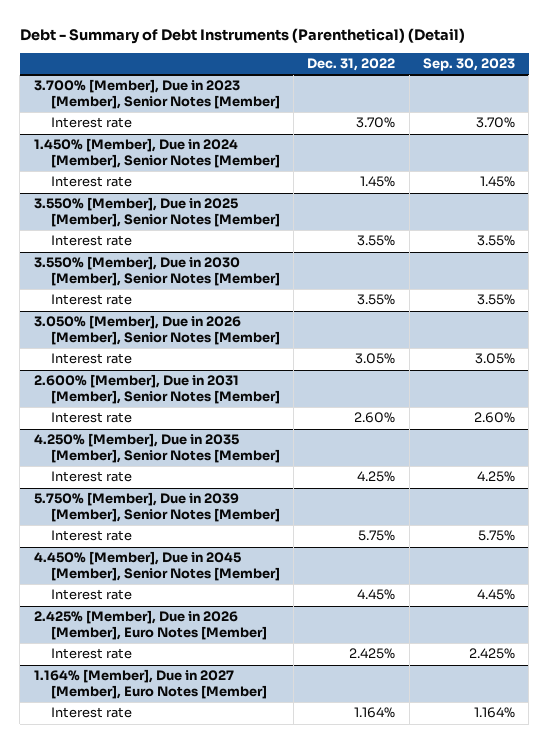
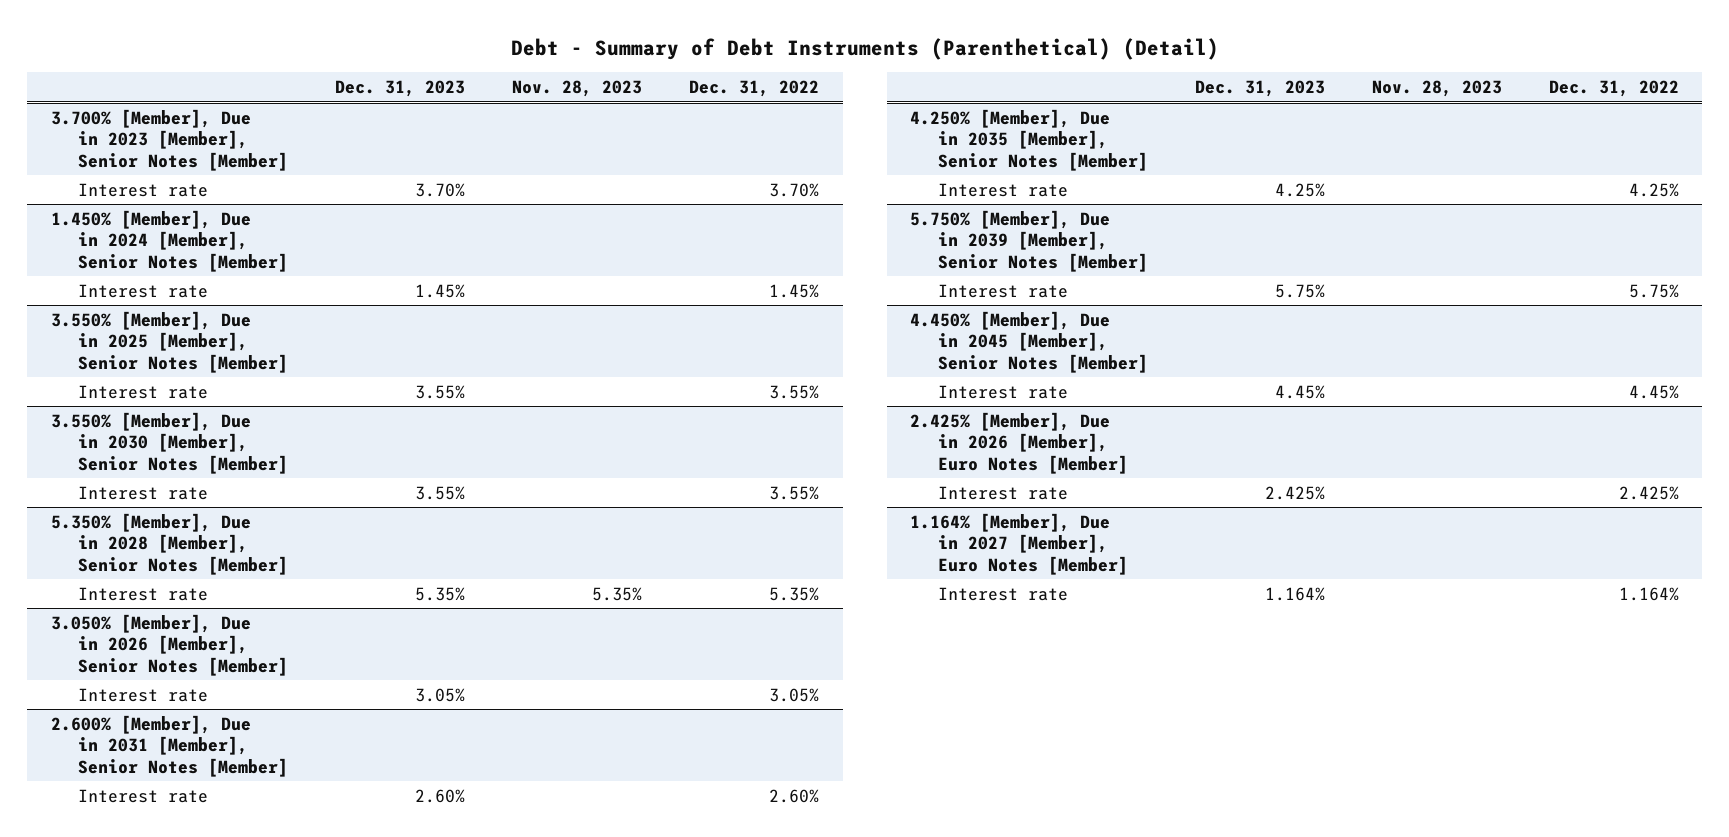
[422,58,515,72] Sep. 30, 2023 -> none
none -> [335,80,466,98] Dec. 31, 2023
none -> [512,80,643,98] Nov. 28, 2023
none -> [50,512,289,575] 5.350% [Member], Due in 2028 [Member], Senior Notes [Member]
none -> [78,586,209,601] Interest rate

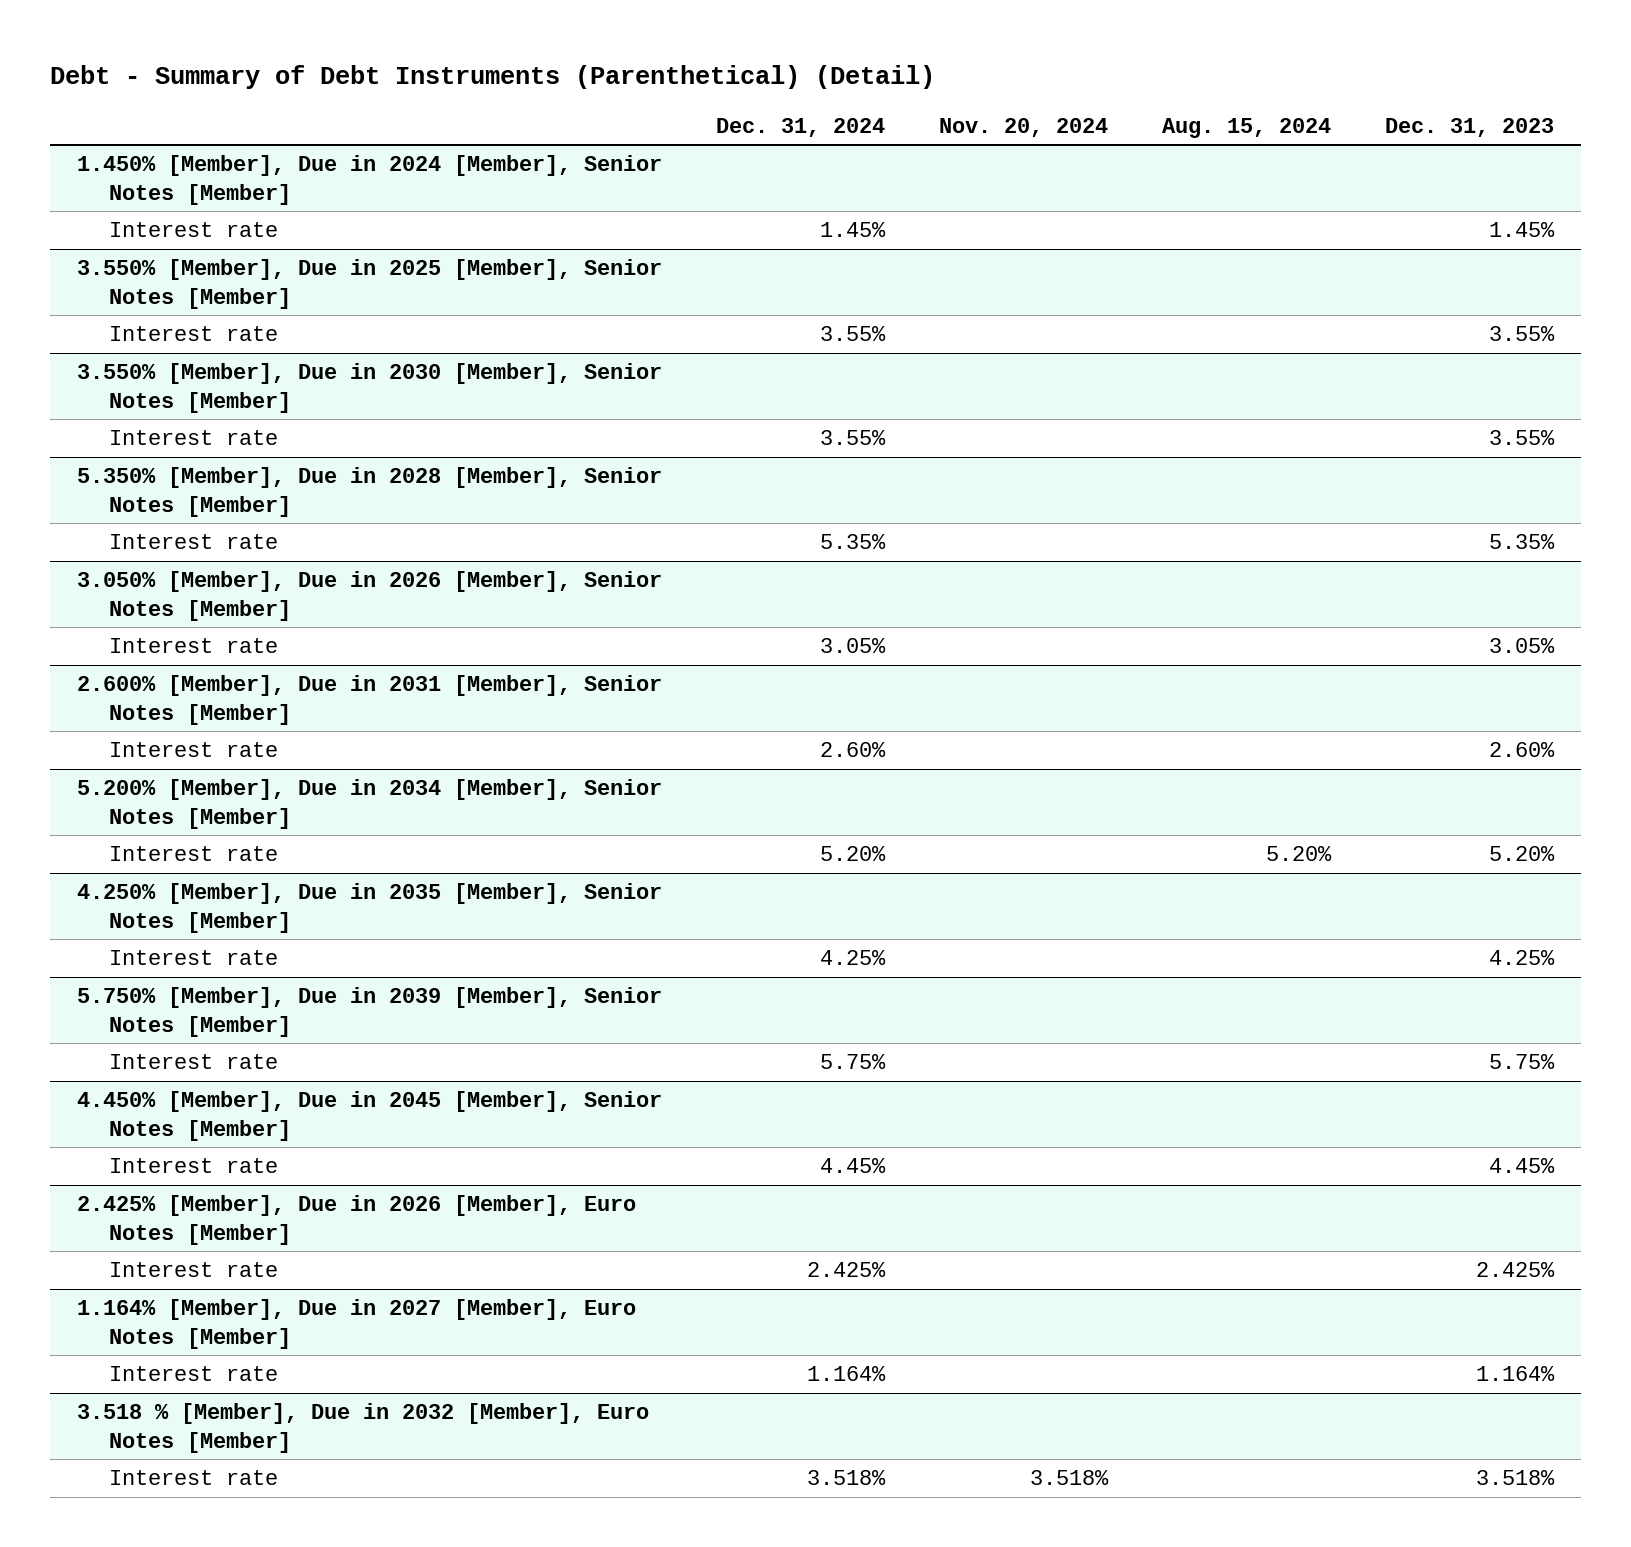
[512,80,643,98] Nov. 28, 2023 -> none
[689,80,820,98] Dec. 31, 2022 -> none
none -> [715,117,885,137] Dec. 31, 2024
none -> [938,117,1108,137] Nov. 20, 2024
none -> [1161,117,1331,138] Aug. 15, 2024
[50,108,289,171] 3.700% [Member], Due in 2023 [Member], Senior Notes [Member] -> none
[78,182,209,197] Interest rate -> none
none -> [76,779,662,829] 5.200% [Member], Due in 2034 [Member], Senior Notes [Member]
none -> [108,846,278,862] Interest rate
none -> [76,1403,649,1453] 3.518 % [Member], Due in 2032 [Member], Euro Notes [Member]
none -> [108,1470,278,1486] Interest rate

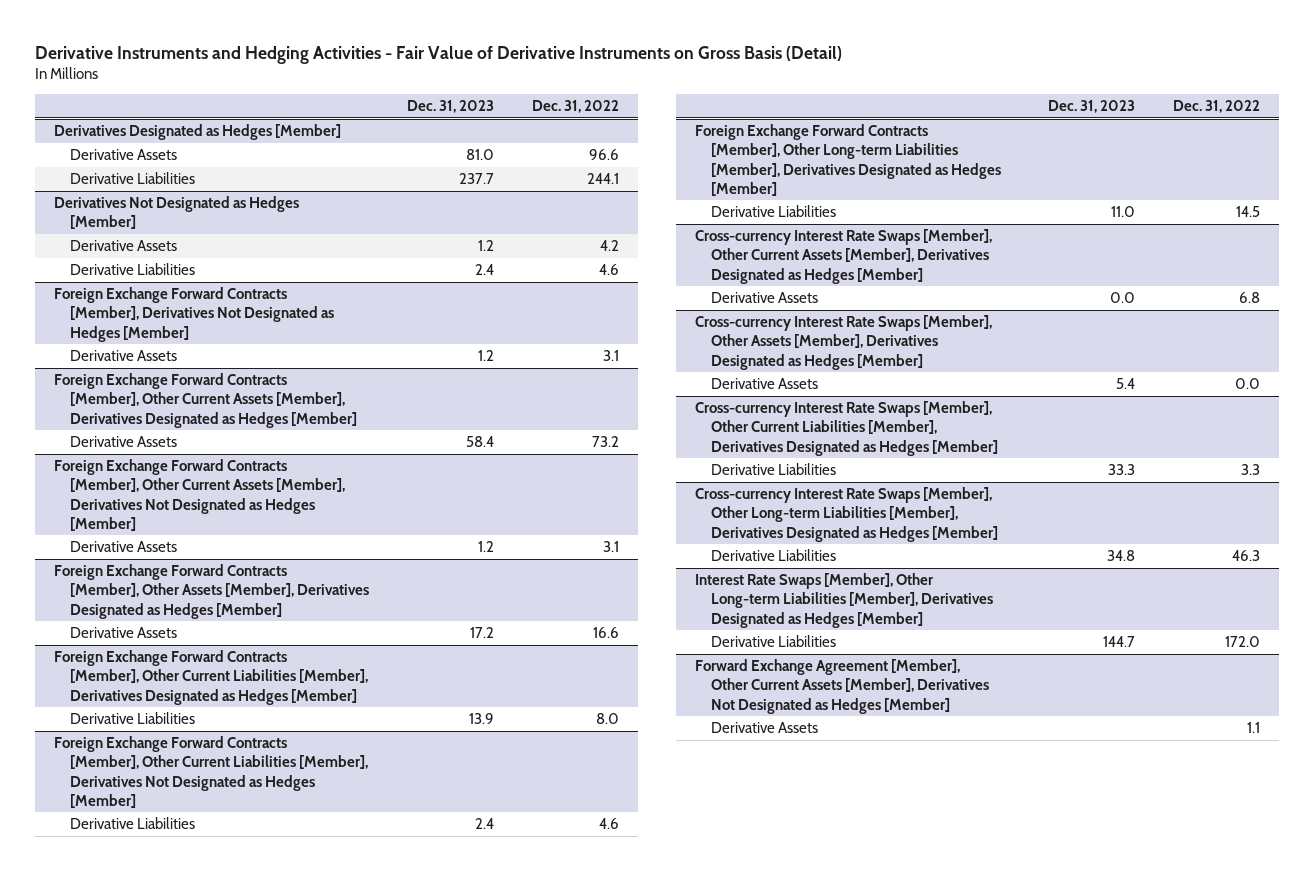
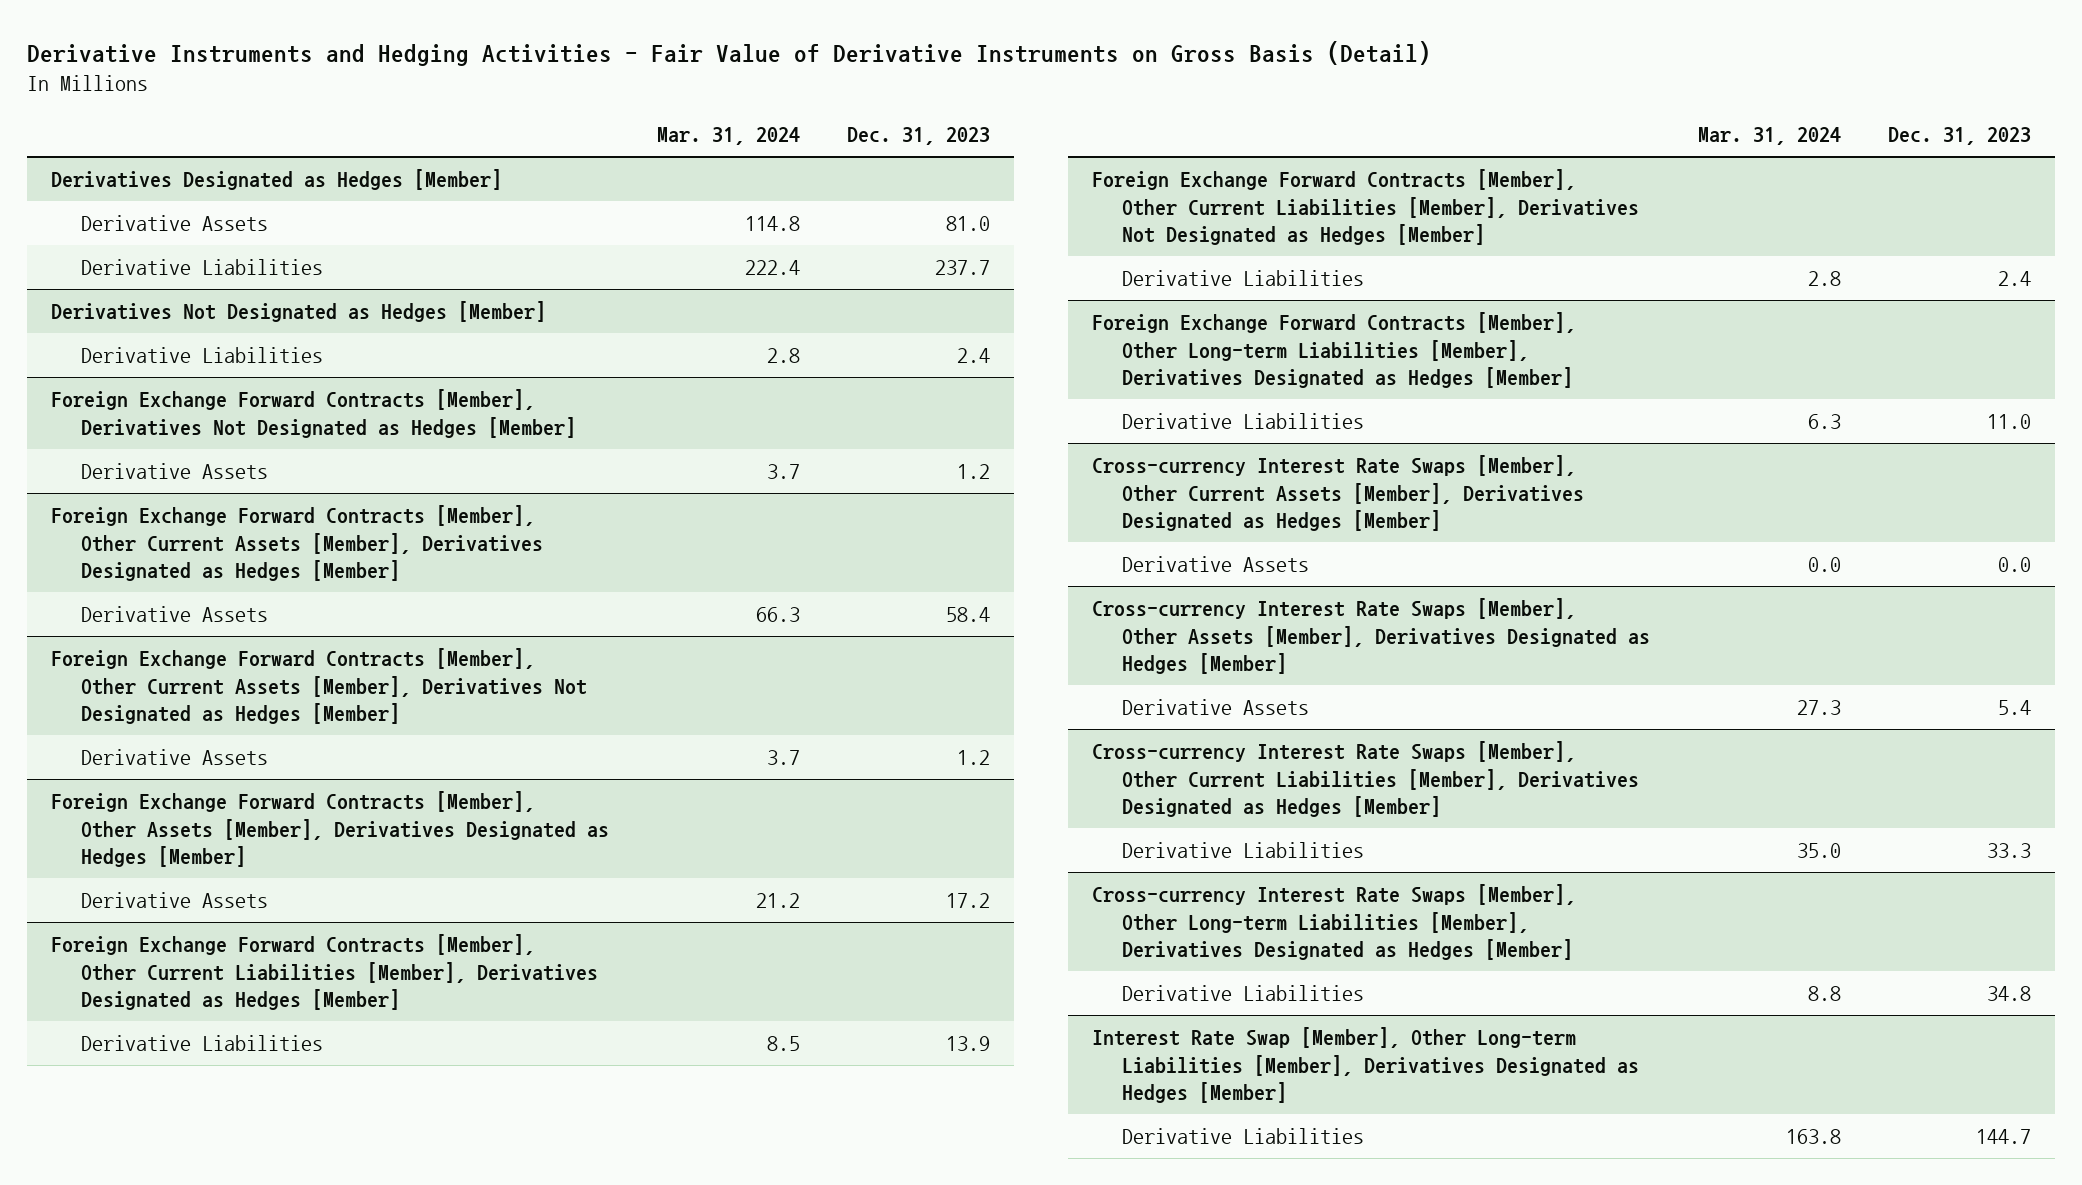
[531,100,619,114] Dec. 31, 2022 -> none
none -> [656,127,800,146] Mar. 31, 2024
[70,240,178,252] Derivative Assets -> none
[694,573,993,628] Interest Rate Swaps [Member], Other Long-term Liabilities [Member], Derivatives Designated as Hedges [Member] -> [1091,1026,1640,1104] Interest Rate Swap [Member], Other Long-term Liabilities [Member], Derivatives Designated as Hedges [Member]
[694,659,989,714] Forward Exchange Agreement [Member], Other Current Assets [Member], Derivatives Not Designated as Hedges [Member] -> none
[710,722,818,734] Derivative Assets -> none

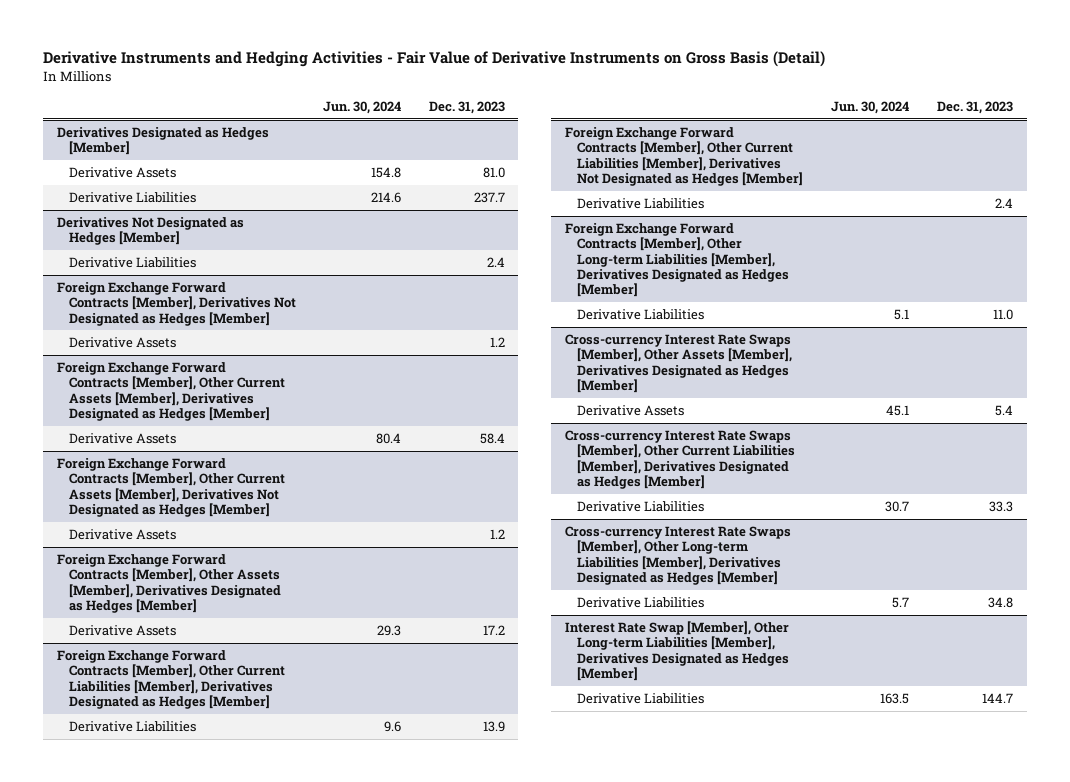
[656,127,800,146] Mar. 31, 2024 -> none
none -> [323,101,402,115] Jun. 30, 2024
[1091,454,1585,532] Cross-currency Interest Rate Swaps [Member], Other Current Assets [Member], Derivatives Designated as Hedges [Member] -> none
[1122,555,1310,572] Derivative Assets -> none

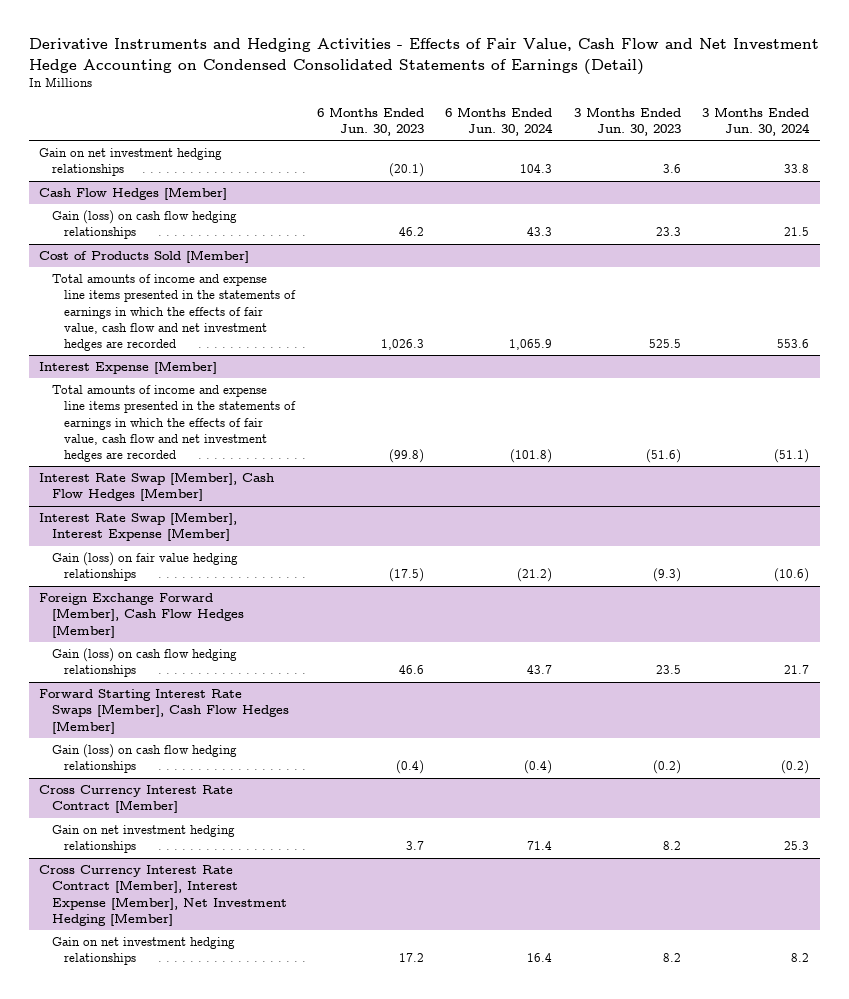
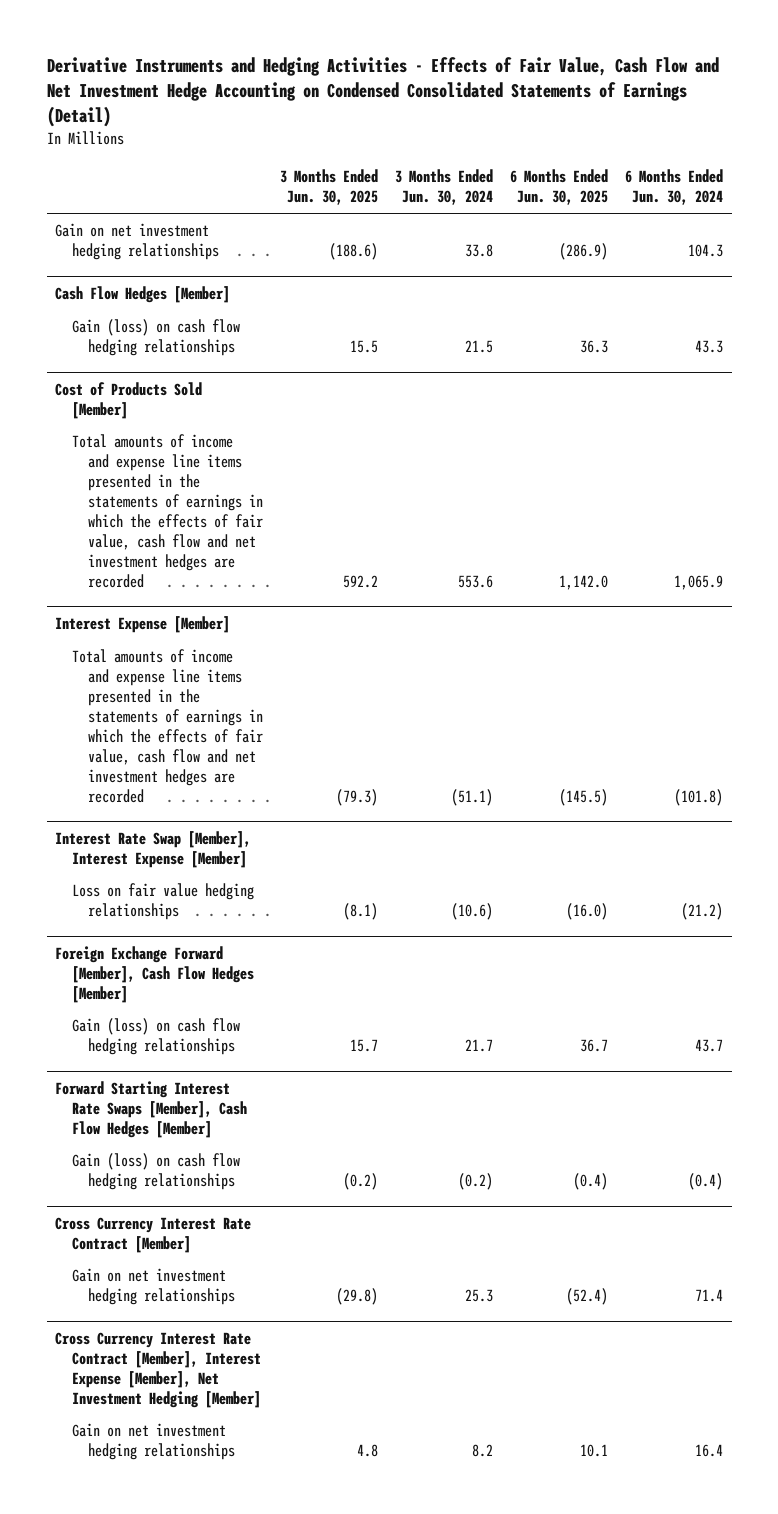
[316,106,424,137] 6 Months Ended Jun. 30, 2023 -> none
[573,106,681,137] 3 Months Ended Jun. 30, 2023 -> none
none -> [279,169,378,206] 3 Months Ended Jun. 30, 2025
none -> [510,169,609,206] 6 Months Ended Jun. 30, 2025
[39,472,275,502] Interest Rate Swap [Member], Cash Flow Hedges [Member] -> none
[51,552,238,582] Gain (loss) on fair value hedging relationships -> [71,882,254,920] Loss on fair value hedging relationships

